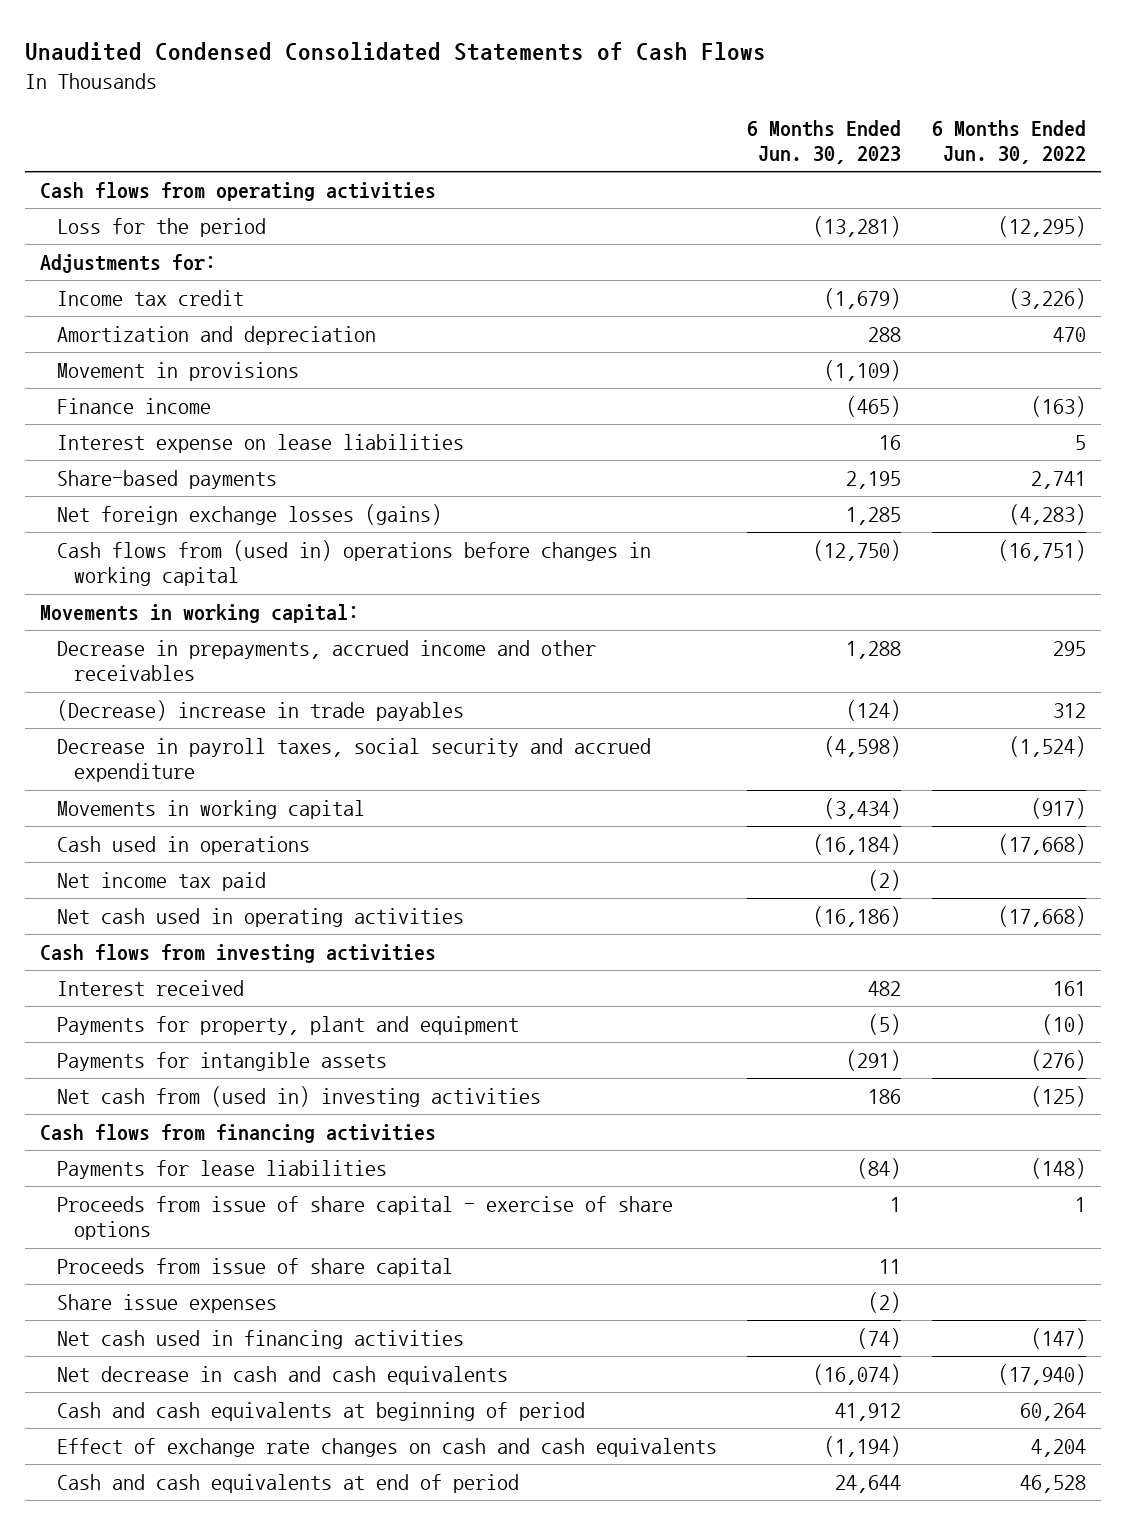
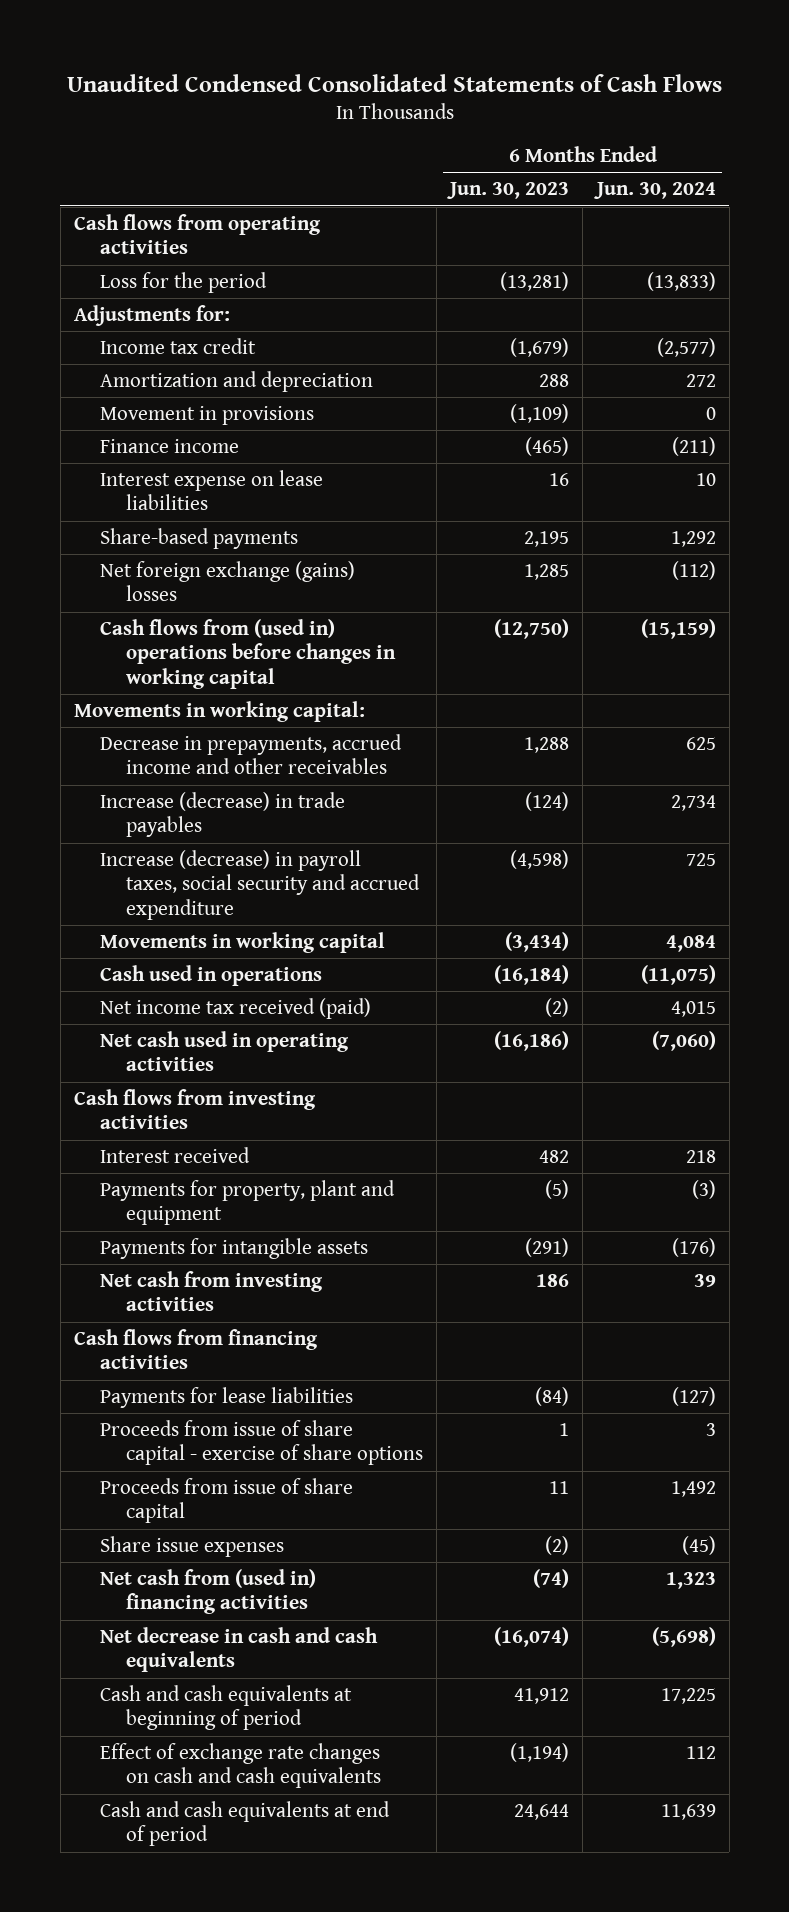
[931,119,1086,164] 6 Months Ended Jun. 30, 2022 -> none
none -> [593,182,716,200] Jun. 30, 2024
[57,504,443,526] Net foreign exchange losses (gains) -> [99,560,355,602] Net foreign exchange (gains) losses
[57,700,465,722] (Decrease) increase in trade payables -> [99,791,345,838] Increase (decrease) in trade payables
[57,738,652,783] Decrease in payroll taxes, social security and accrued expenditure -> [99,849,420,920] Increase (decrease) in payroll taxes, social security and accrued expenditure
[57,872,267,892] Net income tax paid -> [99,997,371,1019] Net income tax received (paid)
[57,1086,542,1108] Net cash from (used in) investing activities -> [99,1270,323,1312] Net cash from investing activities
[57,1330,465,1350] Net cash used in financing activities -> [99,1568,316,1615] Net cash from (used in) financing activities

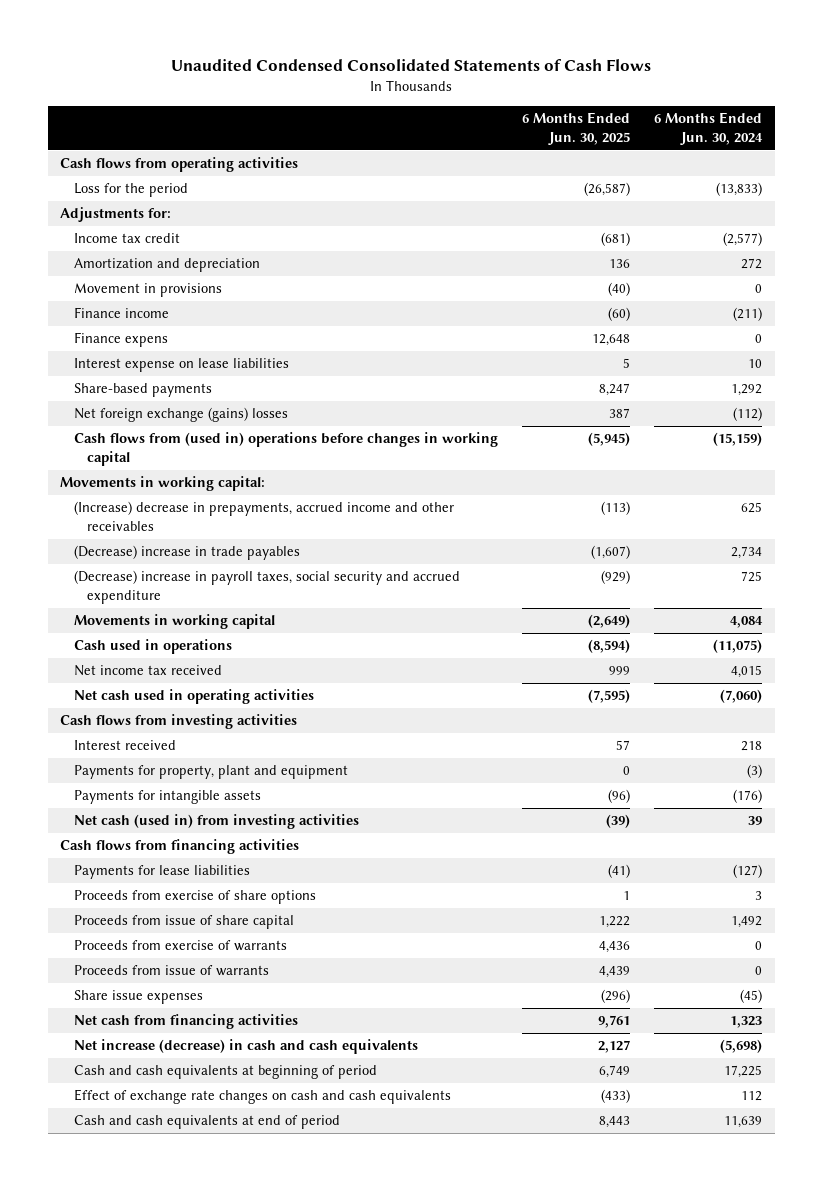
[447,182,570,200] Jun. 30, 2023 -> none
none -> [522,111,631,145] 6 Months Ended Jun. 30, 2025
none -> [73,332,168,348] Finance expens
[99,733,402,775] Decrease in prepayments, accrued income and other receivables -> [73,501,454,532] (Increase) decrease in prepayments, accrued income and other receivables
[99,791,345,838] Increase (decrease) in trade payables -> [73,545,300,561] (Decrease) increase in trade payables
[99,849,420,920] Increase (decrease) in payroll taxes, social security and accrued expenditure -> [73,570,460,605] (Decrease) increase in payroll taxes, social security and accrued expenditure
[99,997,371,1019] Net income tax received (paid) -> [73,665,222,677] Net income tax received
[99,1270,323,1312] Net cash from investing activities -> [73,814,359,830] Net cash (used in) from investing activities
[99,1419,423,1466] Proceeds from issue of share capital - exercise of share options -> [73,890,316,905] Proceeds from exercise of share options
none -> [73,940,287,952] Proceeds from exercise of warrants
none -> [73,965,269,977] Proceeds from issue of warrants
[99,1568,316,1615] Net cash from (used in) financing activities -> [73,1014,298,1030] Net cash from financing activities
[99,1626,378,1673] Net decrease in cash and cash equivalents -> [73,1039,418,1055] Net increase (decrease) in cash and cash equivalents

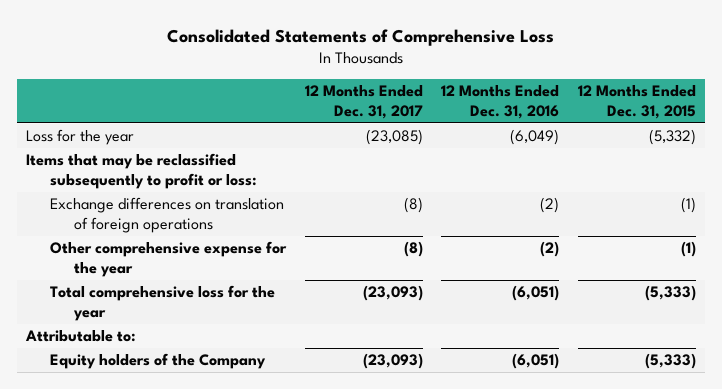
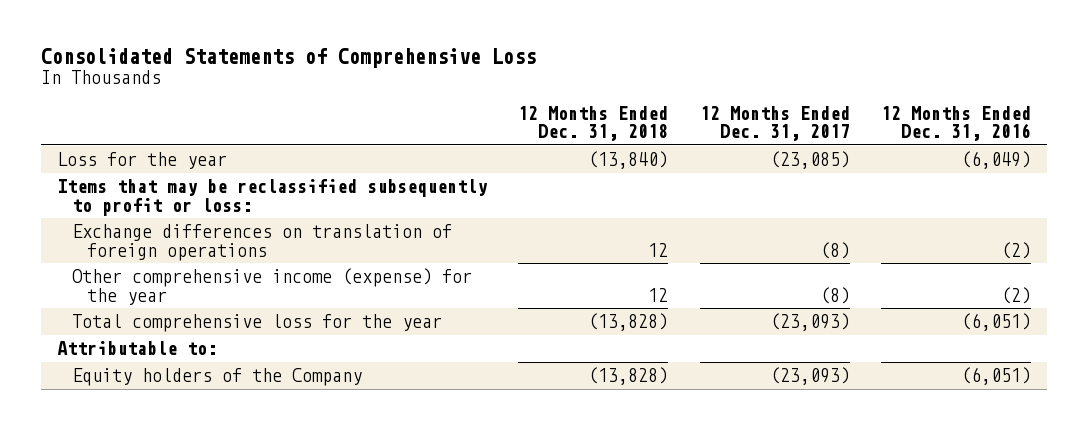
[577,85,696,120] 12 Months Ended Dec. 31, 2015 -> none
none -> [518,105,669,141] 12 Months Ended Dec. 31, 2018
[50,241,288,278] Other comprehensive expense for the year -> [71,268,472,305] Other comprehensive income (expense) for the year

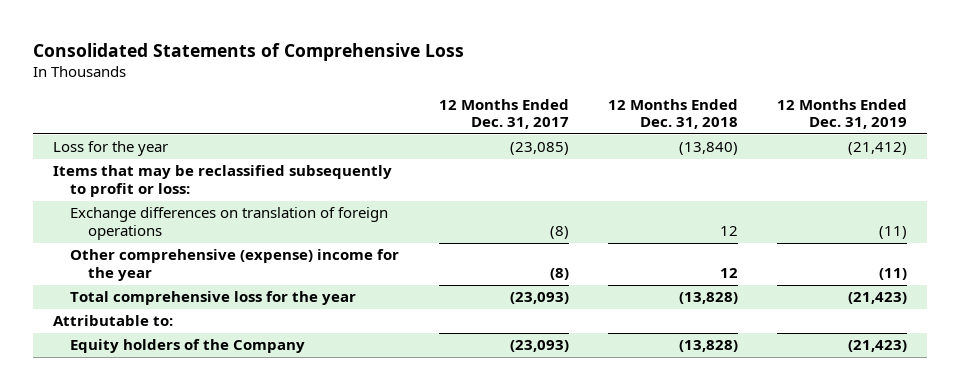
[881,105,1032,141] 12 Months Ended Dec. 31, 2016 -> none
none -> [777,98,908,130] 12 Months Ended Dec. 31, 2019
[71,268,472,305] Other comprehensive income (expense) for the year -> [70,249,400,281] Other comprehensive (expense) income for the year

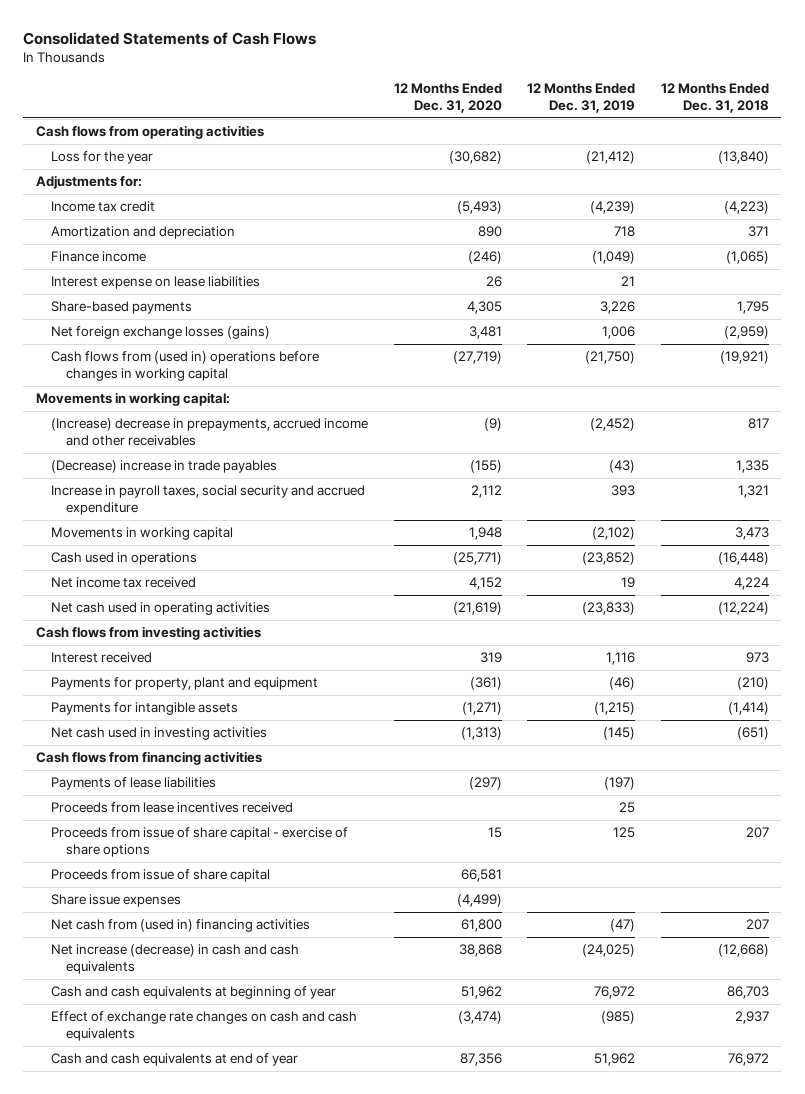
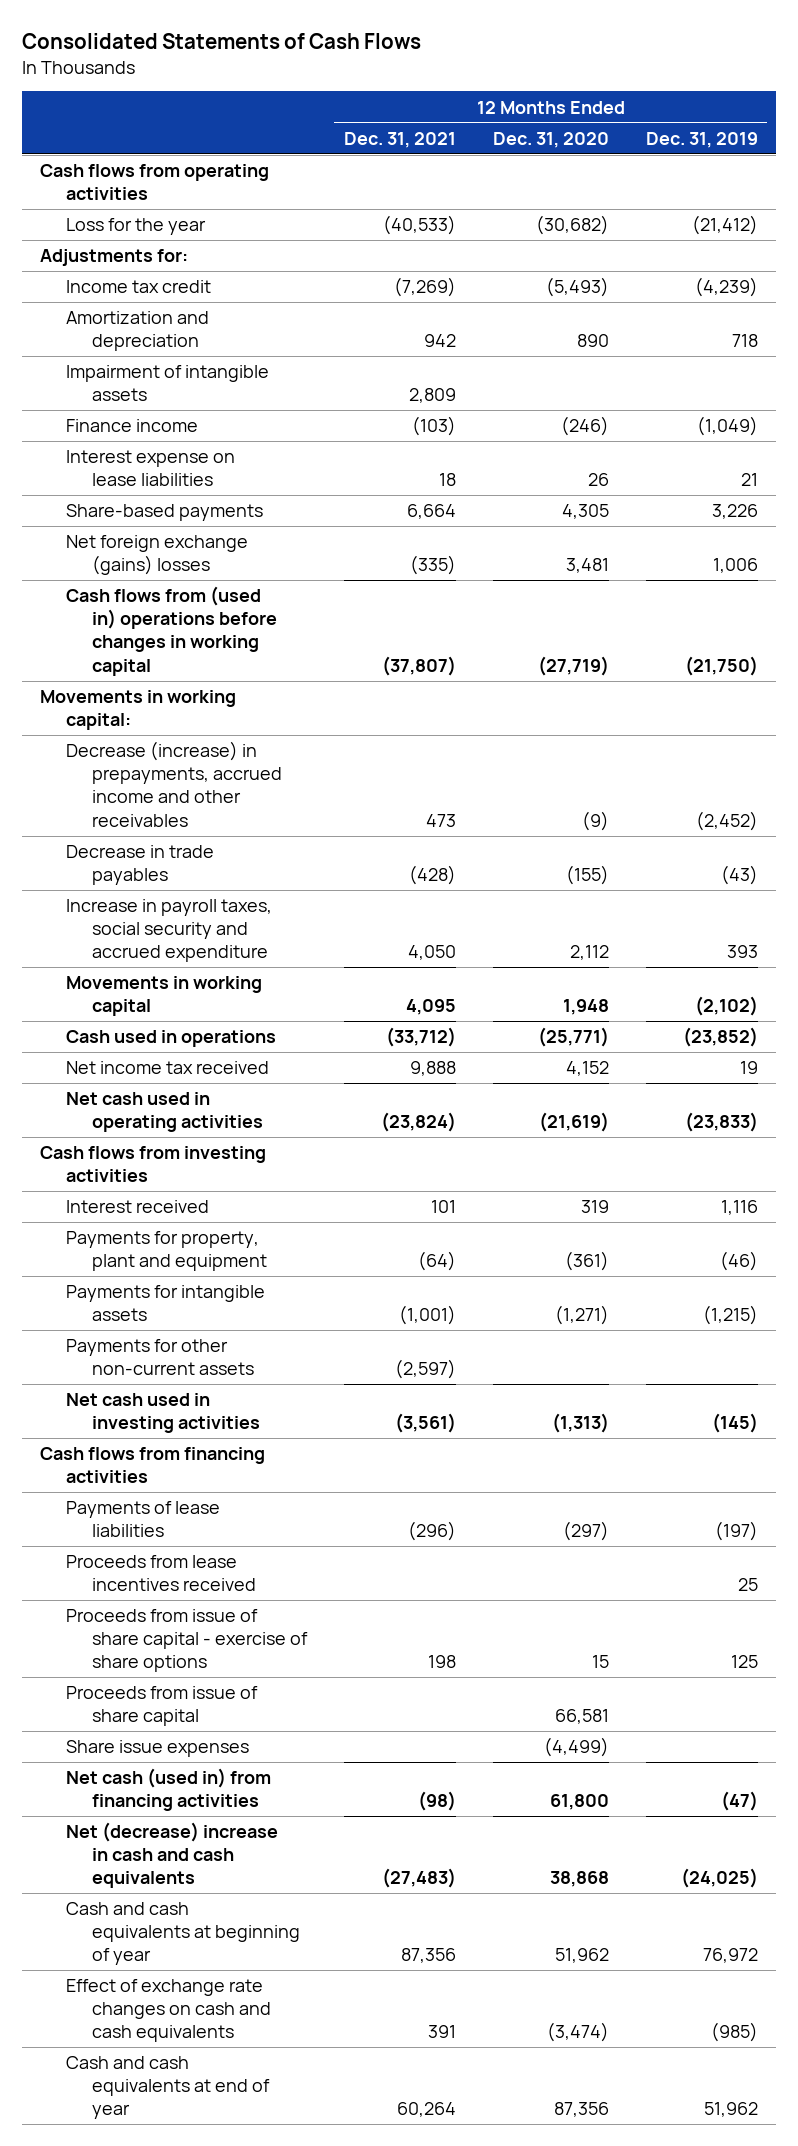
[660,83,769,113] 12 Months Ended Dec. 31, 2018 -> none
none -> [343,131,456,148] Dec. 31, 2021
none -> [65,365,269,402] Impairment of intangible assets
[51,326,271,340] Net foreign exchange losses (gains) -> [65,535,248,576] Net foreign exchange (gains) losses
[51,418,369,446] (Increase) decrease in prepayments, accrued income and other receivables -> [65,741,282,827] Decrease (increase) in prepayments, accrued income and other receivables
[51,460,278,474] (Decrease) increase in trade payables -> [65,845,214,886] Decrease in trade payables
none -> [65,1339,254,1376] Payments for other non-current assets
[51,919,311,933] Net cash from (used in) financing activities -> [65,1768,271,1812] Net cash (used in) from financing activities
[51,944,300,974] Net increase (decrease) in cash and cash equivalents -> [65,1822,278,1889] Net (decrease) increase in cash and cash equivalents

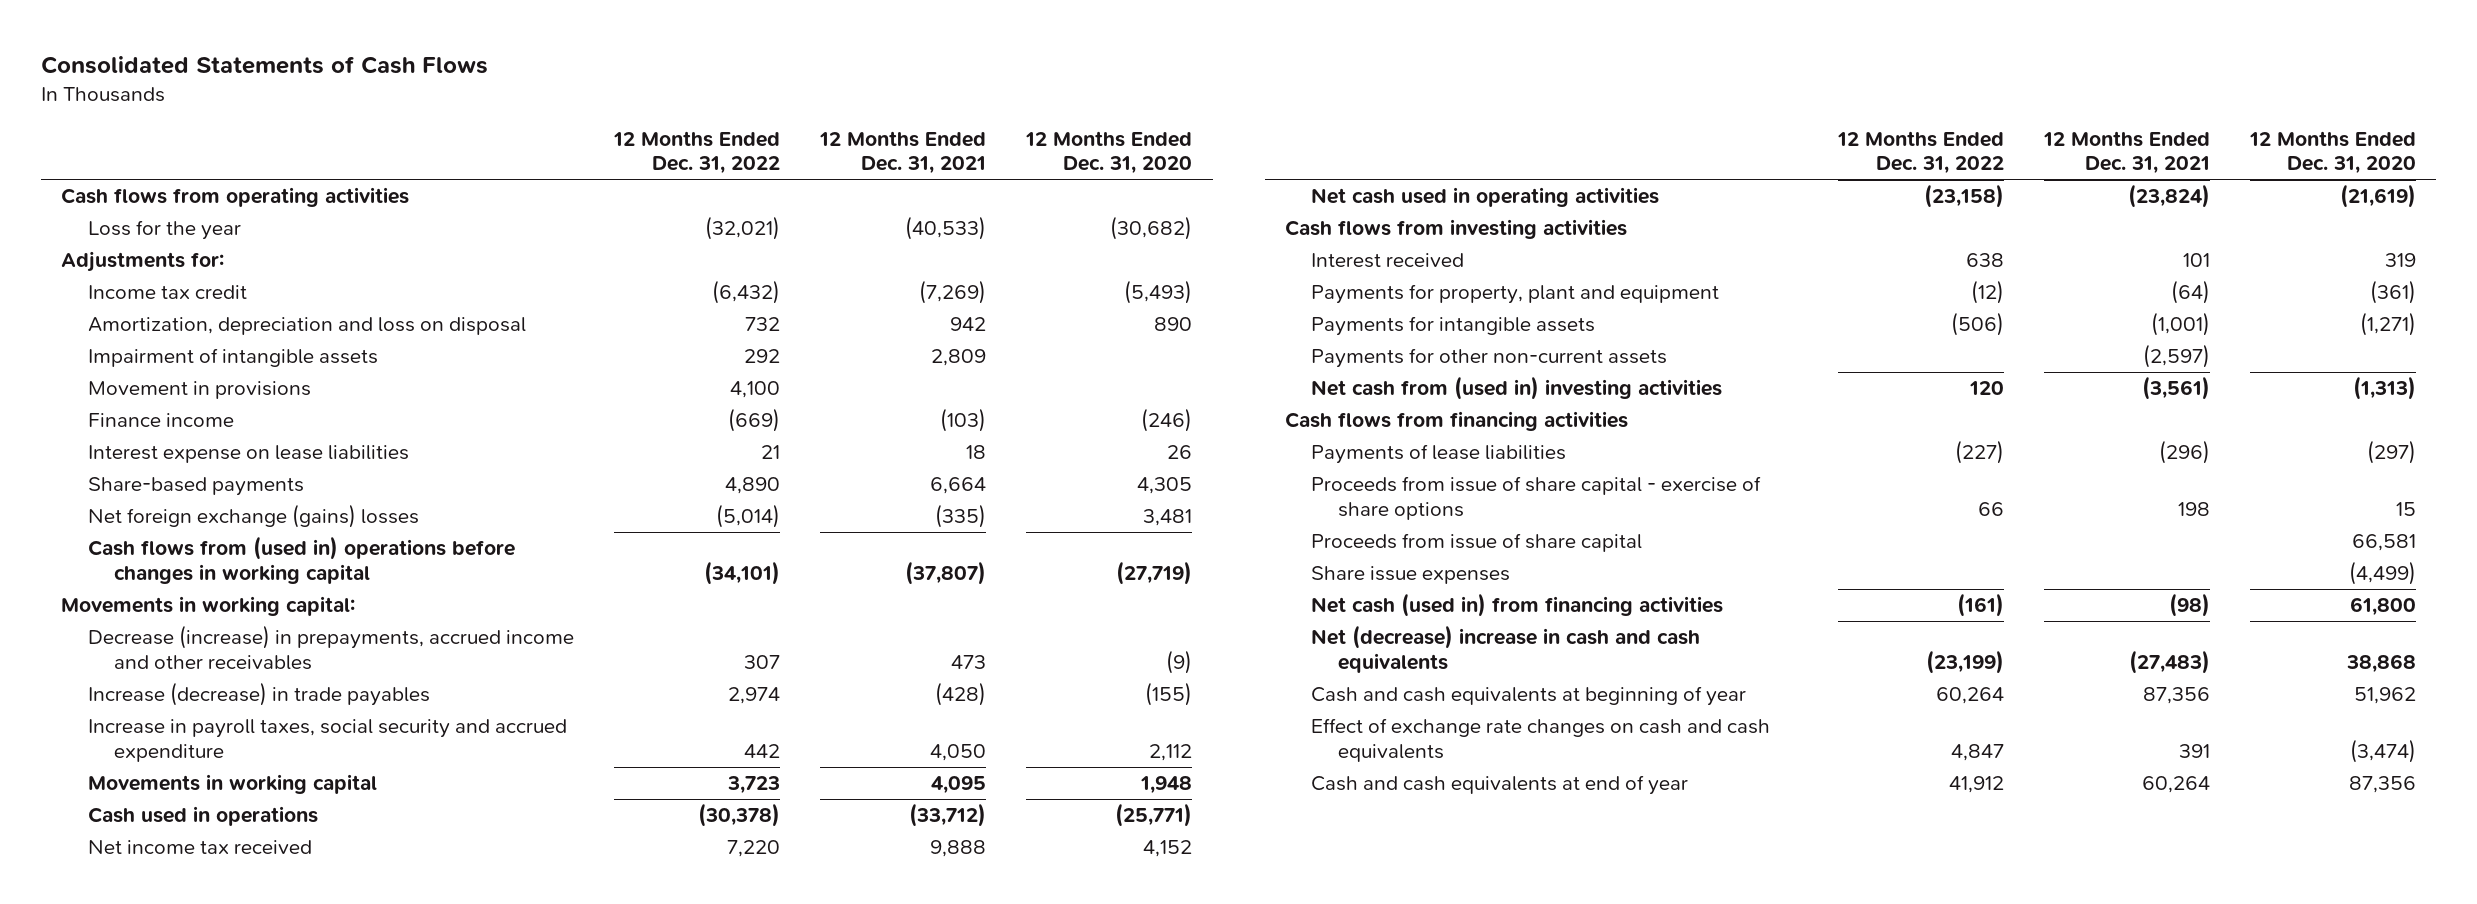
[645,131,758,148] Dec. 31, 2019 -> none
none -> [612,130,780,175] 12 Months Ended Dec. 31, 2022
[65,311,209,352] Amortization and depreciation -> [87,317,526,336] Amortization, depreciation and loss on disposal
none -> [87,381,311,400] Movement in provisions
[65,845,214,886] Decrease in trade payables -> [87,682,430,707] Increase (decrease) in trade payables
[65,1393,260,1434] Net cash used in investing activities -> [1311,376,1723,401] Net cash from (used in) investing activities
[65,1555,256,1592] Proceeds from lease incentives received -> none

